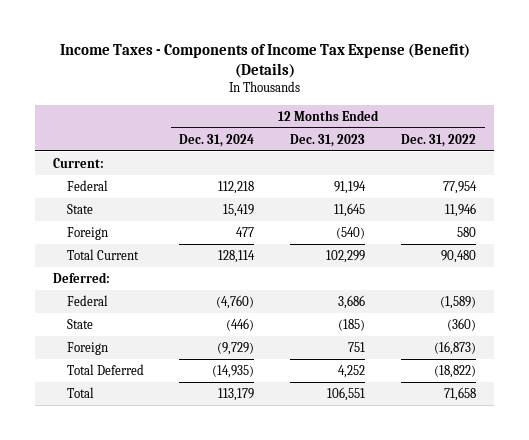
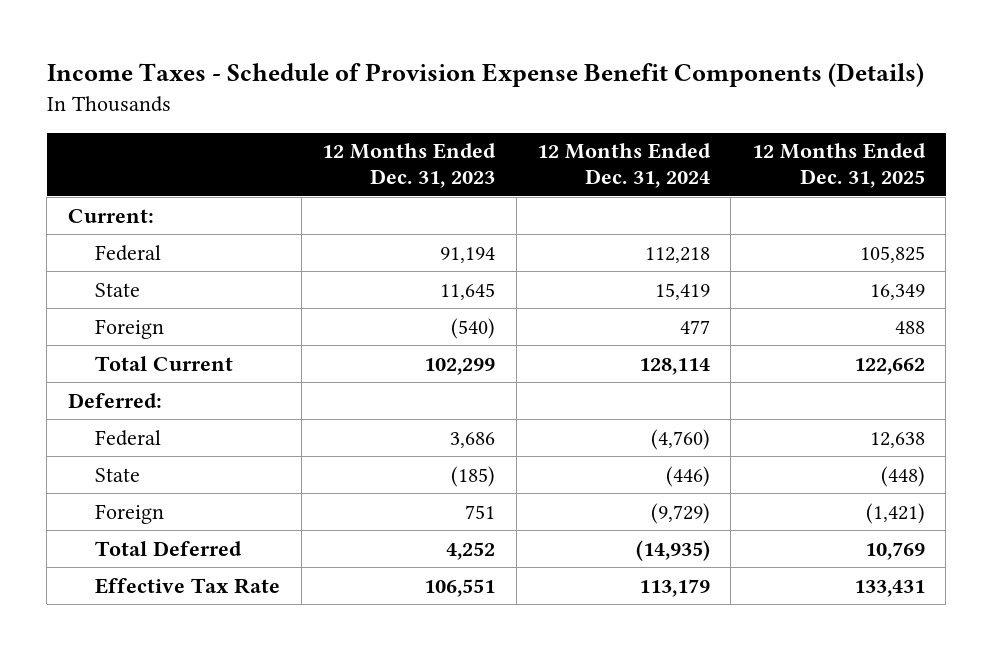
[59,42,470,78] Income Taxes - Components of Income Tax Expense (Benefit) (Details) -> [46,62,924,87] Income Taxes - Schedule of Provision Expense Benefit Components (Details)
[401,133,477,147] Dec. 31, 2022 -> none
none -> [751,143,926,189] 12 Months Ended Dec. 31, 2025
[66,386,94,398] Total -> [95,577,281,594] Effective Tax Rate

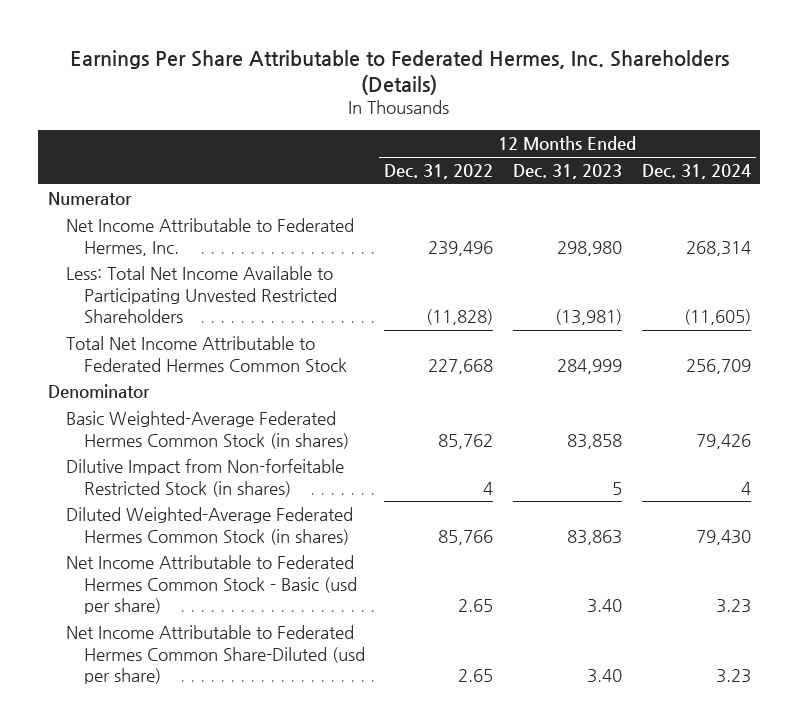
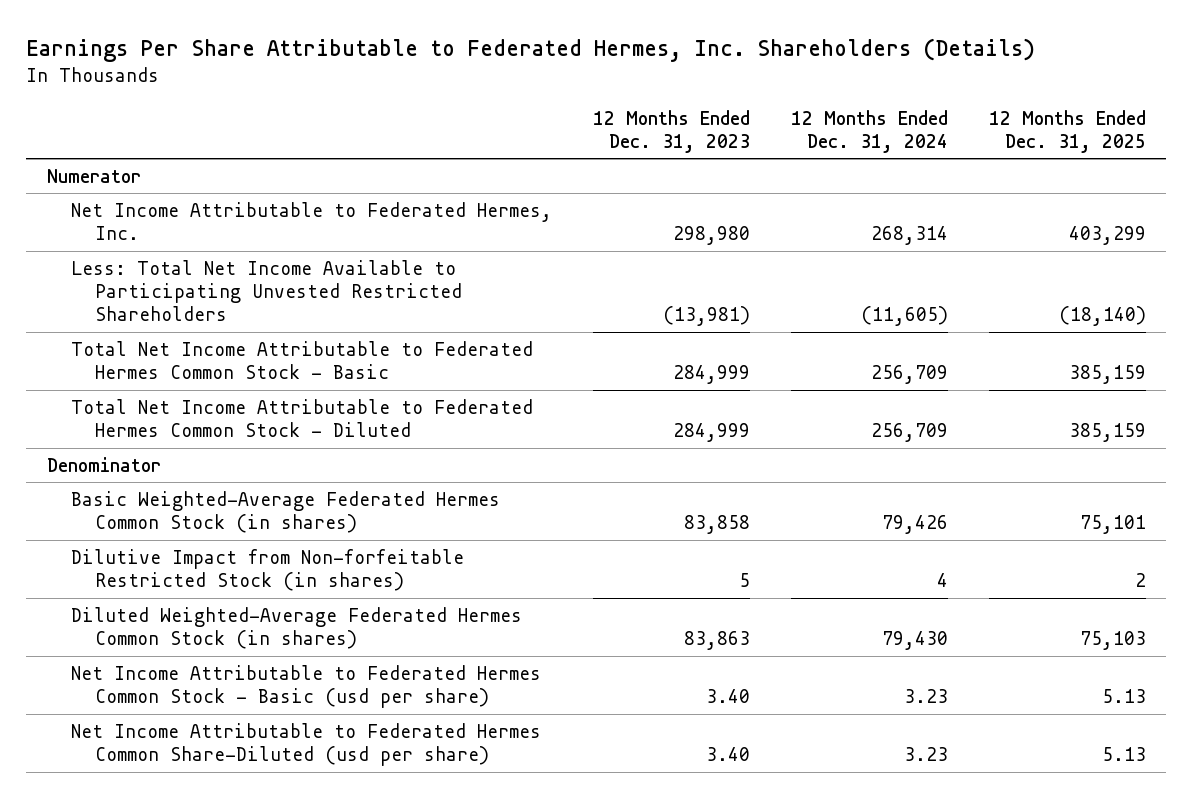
[384,164,494,180] Dec. 31, 2022 -> none
none -> [988,109,1146,153] 12 Months Ended Dec. 31, 2025
[65,336,347,372] Total Net Income Attributable to Federated Hermes Common Stock -> [70,340,533,379] Total Net Income Attributable to Federated Hermes Common Stock - Basic
none -> [70,398,533,437] Total Net Income Attributable to Federated Hermes Common Stock - Diluted

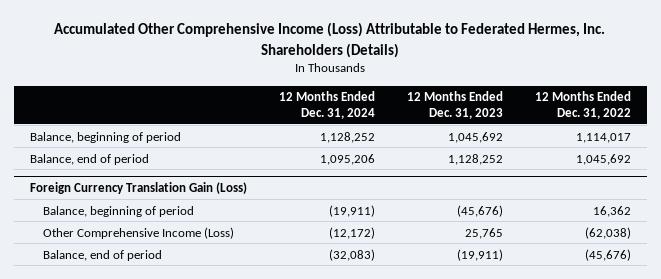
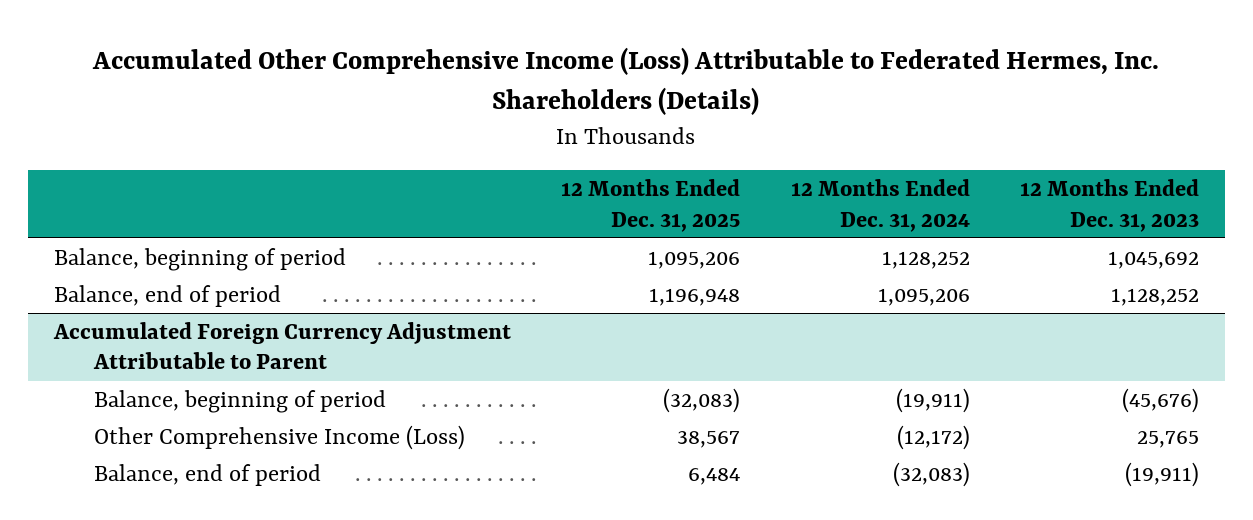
[534,91,631,120] 12 Months Ended Dec. 31, 2022 -> none
none -> [561,179,741,232] 12 Months Ended Dec. 31, 2025
[29,182,247,195] Foreign Currency Translation Gain (Loss) -> [52,322,511,370] Accumulated Foreign Currency Adjustment Attributable to Parent

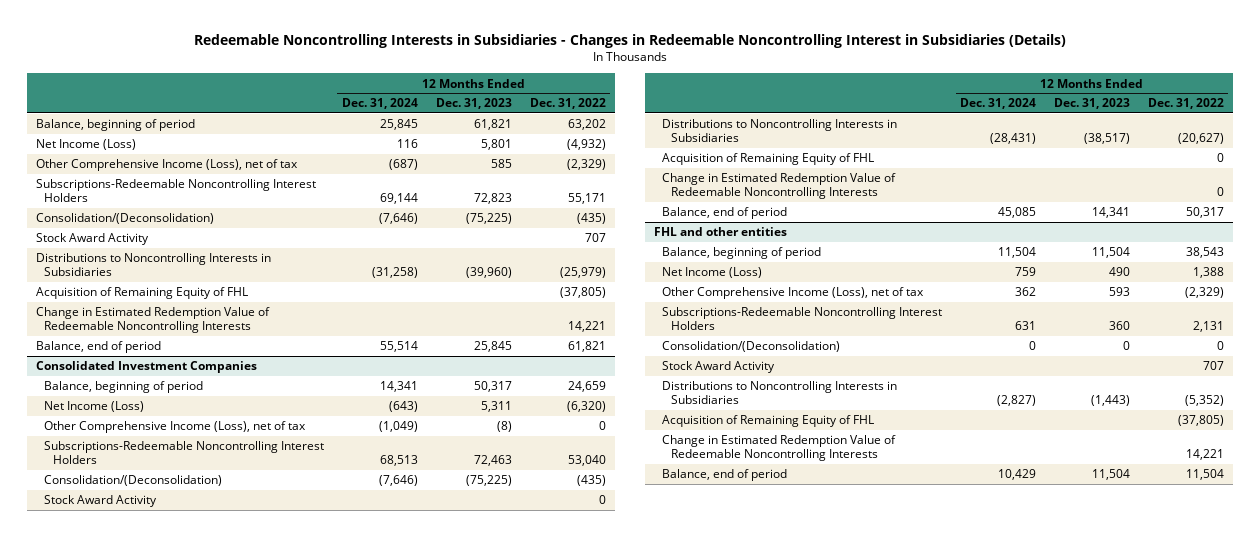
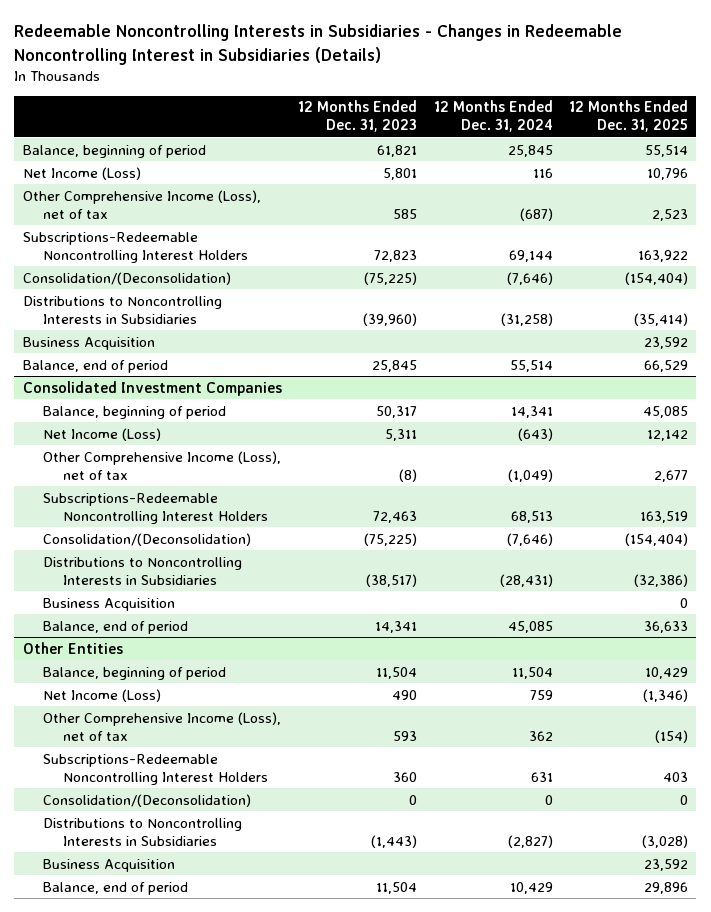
[529,98,606,110] Dec. 31, 2022 -> none
none -> [568,100,688,133] 12 Months Ended Dec. 31, 2025
[35,233,149,246] Stock Award Activity -> none
[35,287,248,300] Acquisition of Remaining Equity of FHL -> none
[35,307,270,334] Change in Estimated Redemption Value of Redeemable Noncontrolling Interests -> none
none -> [22,336,155,350] Business Acquisition
[44,495,158,508] Stock Award Activity -> none
[662,153,875,166] Acquisition of Remaining Equity of FHL -> none
[662,173,897,200] Change in Estimated Redemption Value of Redeemable Noncontrolling Interests -> none
none -> [42,597,175,611] Business Acquisition
[653,227,787,237] FHL and other entities -> [22,641,123,654] Other Entities
[662,361,776,374] Stock Award Activity -> none
[662,415,875,428] Acquisition of Remaining Equity of FHL -> none
[662,435,897,462] Change in Estimated Redemption Value of Redeemable Noncontrolling Interests -> none
none -> [42,858,175,872] Business Acquisition

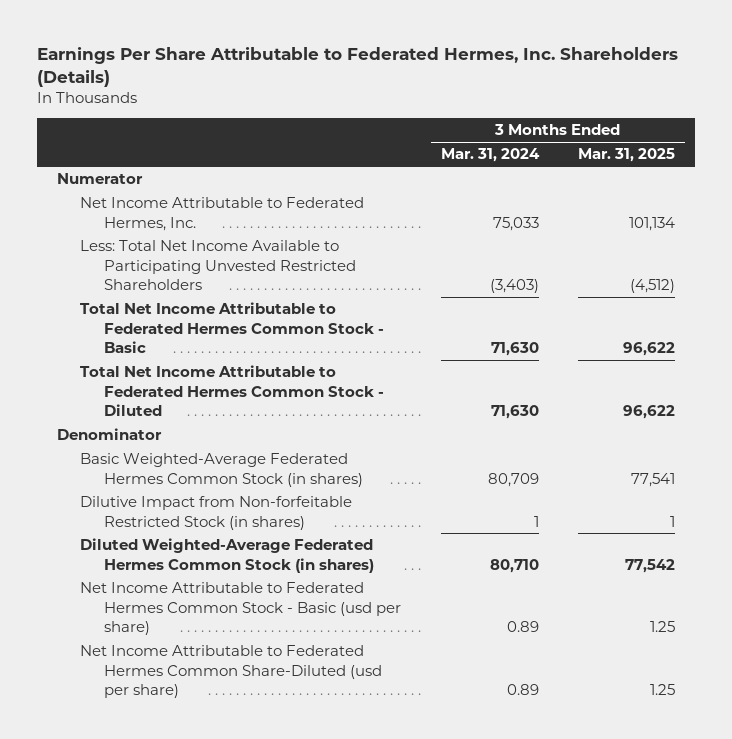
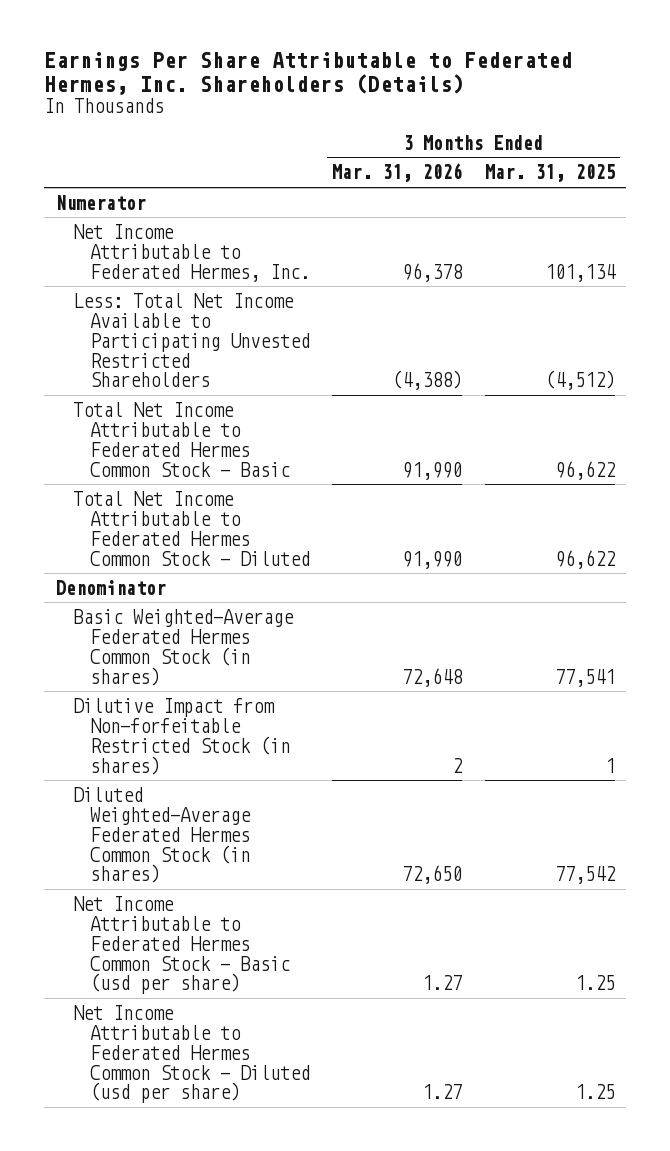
[440,148,540,163] Mar. 31, 2024 -> none
none -> [332,163,463,183] Mar. 31, 2026
[80,645,382,698] Net Income Attributable to Federated Hermes Common Share-Diluted (usd per share) -> [72,1004,311,1104] Net Income Attributable to Federated Hermes Common Stock - Diluted (usd per share)

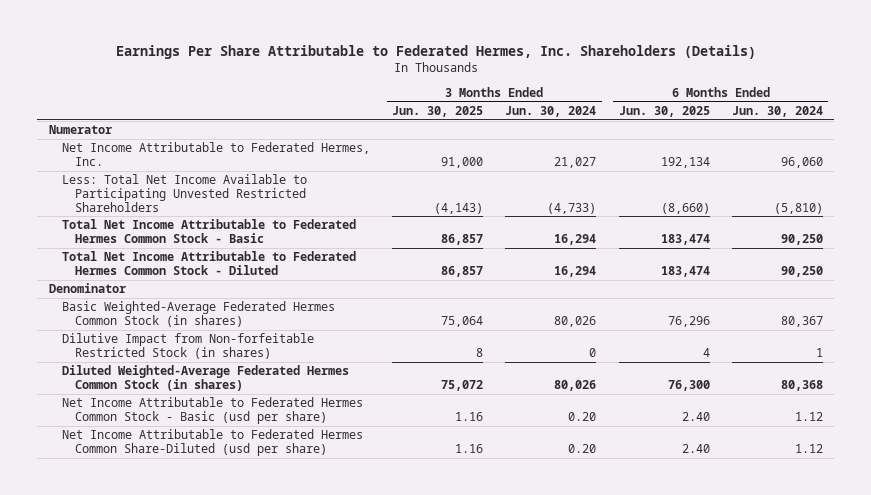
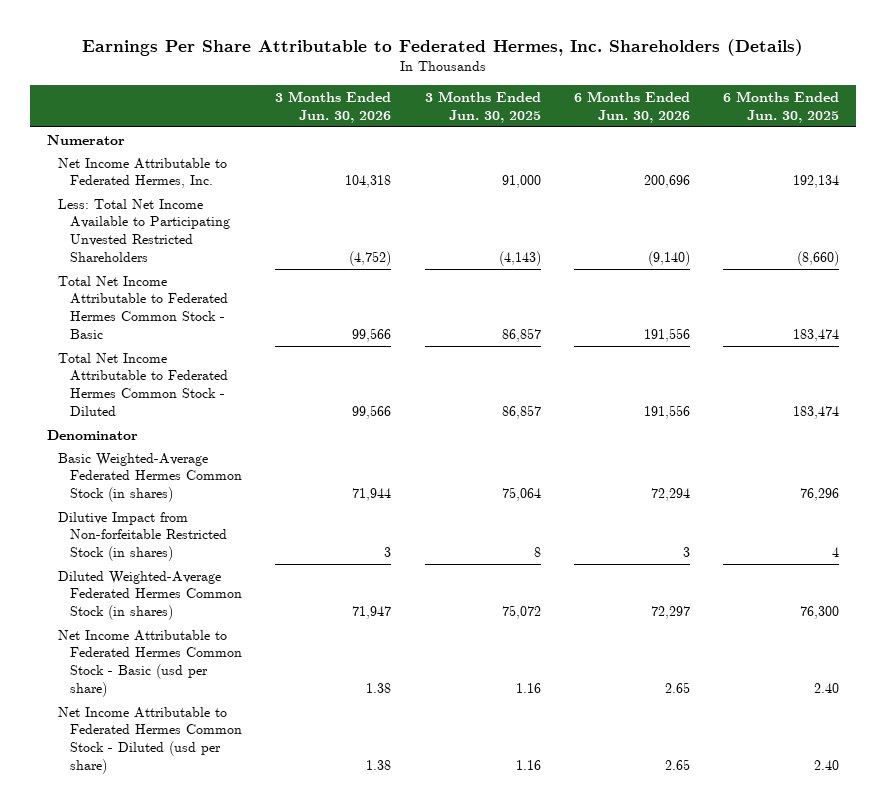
[505,105,597,117] Jun. 30, 2024 -> none
[731,105,823,117] Jun. 30, 2024 -> none
none -> [275,90,392,123] 3 Months Ended Jun. 30, 2026
none -> [573,90,690,123] 6 Months Ended Jun. 30, 2026
[61,429,363,456] Net Income Attributable to Federated Hermes Common Share-Diluted (usd per share) -> [58,706,243,774] Net Income Attributable to Federated Hermes Common Stock - Diluted (usd per share)

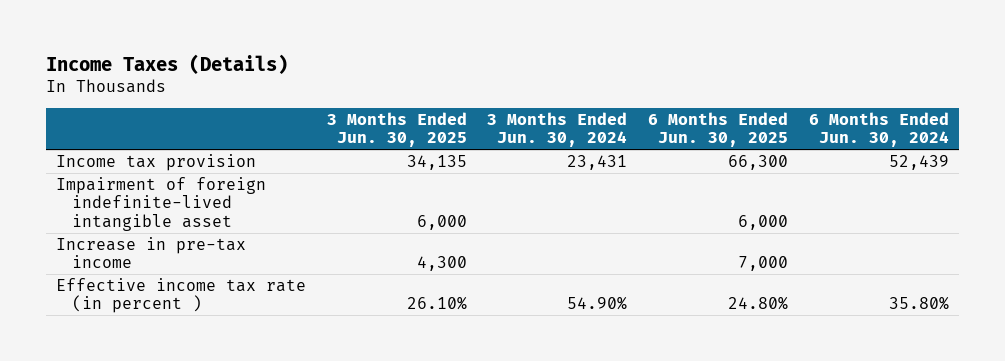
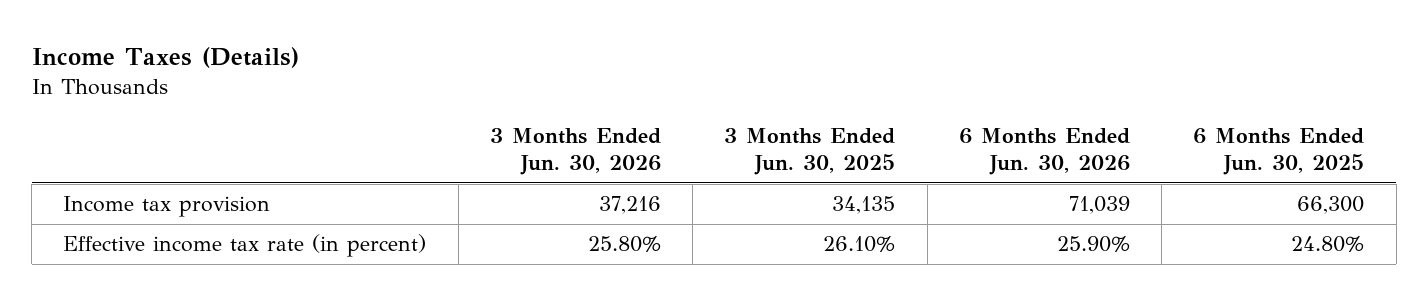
[487,112,628,148] 3 Months Ended Jun. 30, 2024 -> none
[808,112,949,148] 6 Months Ended Jun. 30, 2024 -> none
none -> [489,127,661,175] 3 Months Ended Jun. 30, 2026
none -> [958,127,1130,175] 6 Months Ended Jun. 30, 2026
[56,176,267,231] Impairment of foreign indefinite-lived intangible asset -> none
[56,236,247,269] Increase in pre-tax income -> none
[56,277,307,314] Effective income tax rate (in percent ) -> [63,234,427,258] Effective income tax rate (in percent)

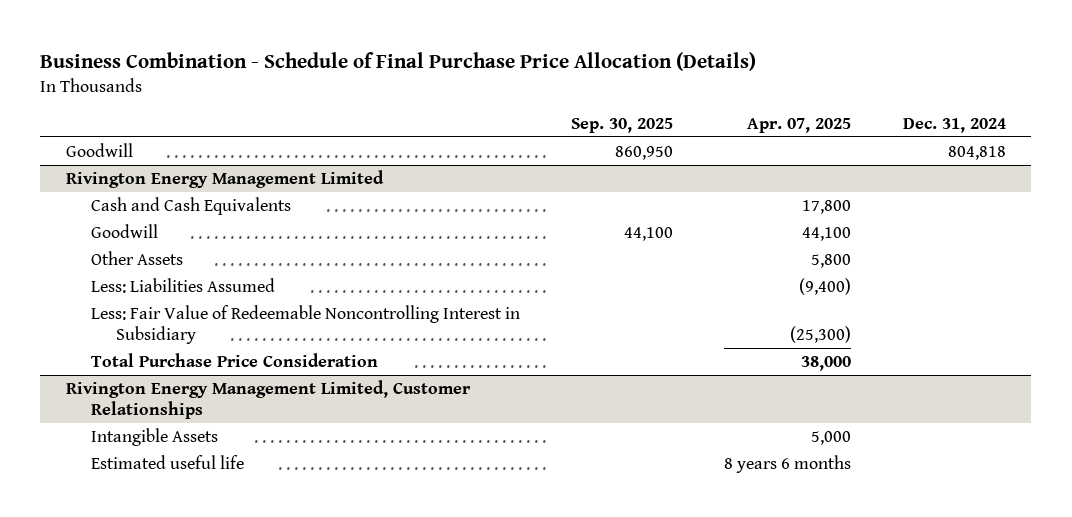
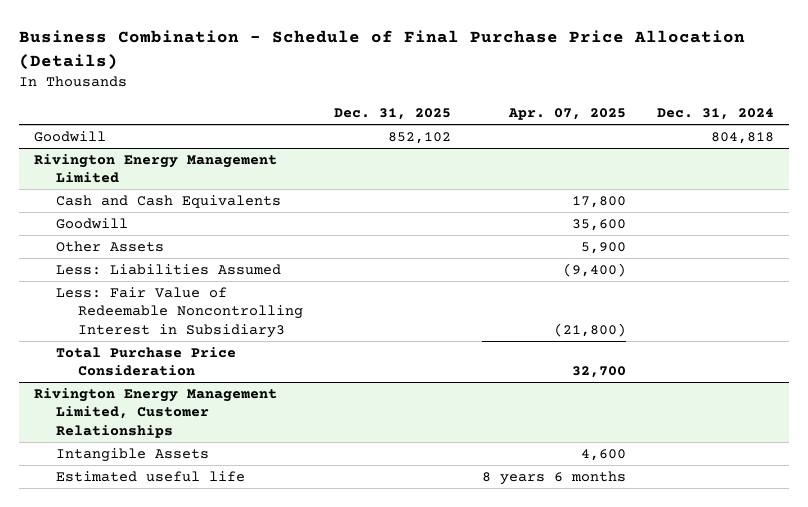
[571,117,674,133] Sep. 30, 2025 -> none
none -> [333,108,451,121] Dec. 31, 2025
[802,226,852,241] 44,100 -> [571,218,626,231] 35,600
[811,253,852,268] 5,800 -> [580,241,626,254] 5,900
[91,304,521,344] Less: Fair Value of Redeemable Noncontrolling Interest in Subsidiary -> [56,286,304,338] Less: Fair Value of Redeemable Noncontrolling Interest in Subsidiary3
[790,325,852,343] (25,300) -> [553,322,626,337] (21,800)
[801,355,852,371] 38,000 -> [571,366,626,379] 32,700
[811,430,852,445] 5,000 -> [580,448,626,461] 4,600

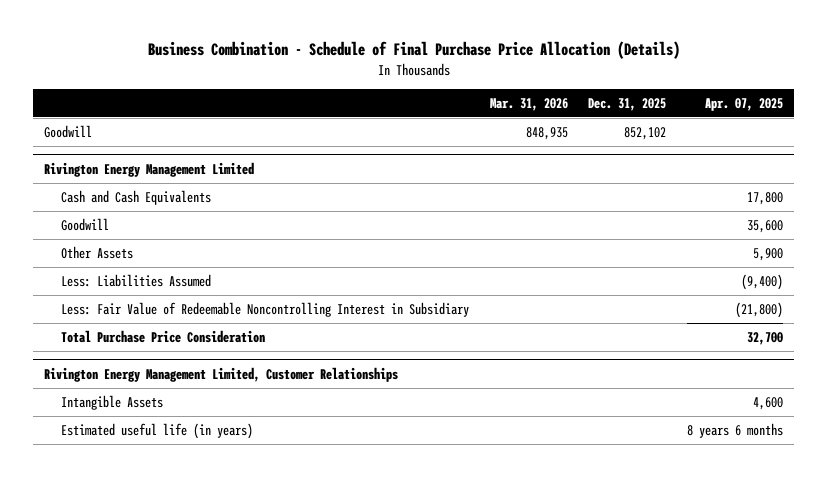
[656,108,774,121] Dec. 31, 2024 -> none
none -> [489,97,568,111] Mar. 31, 2026
[56,286,304,338] Less: Fair Value of Redeemable Noncontrolling Interest in Subsidiary3 -> [60,301,469,317] Less: Fair Value of Redeemable Noncontrolling Interest in Subsidiary
[56,470,246,482] Estimated useful life -> [60,422,253,439] Estimated useful life (in years)

